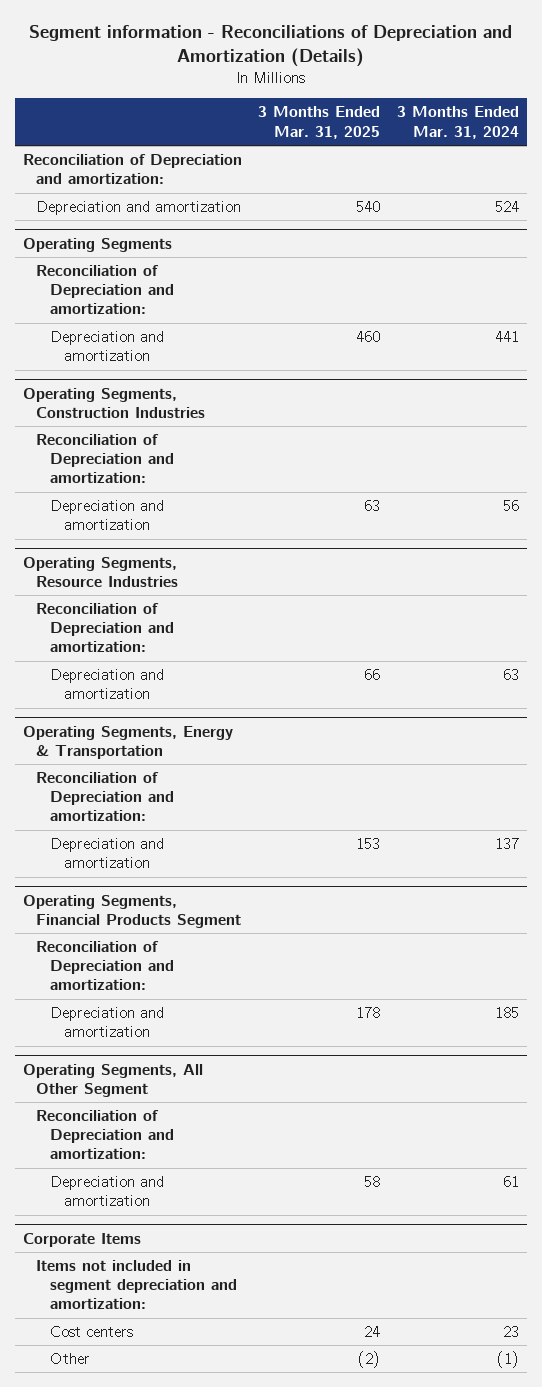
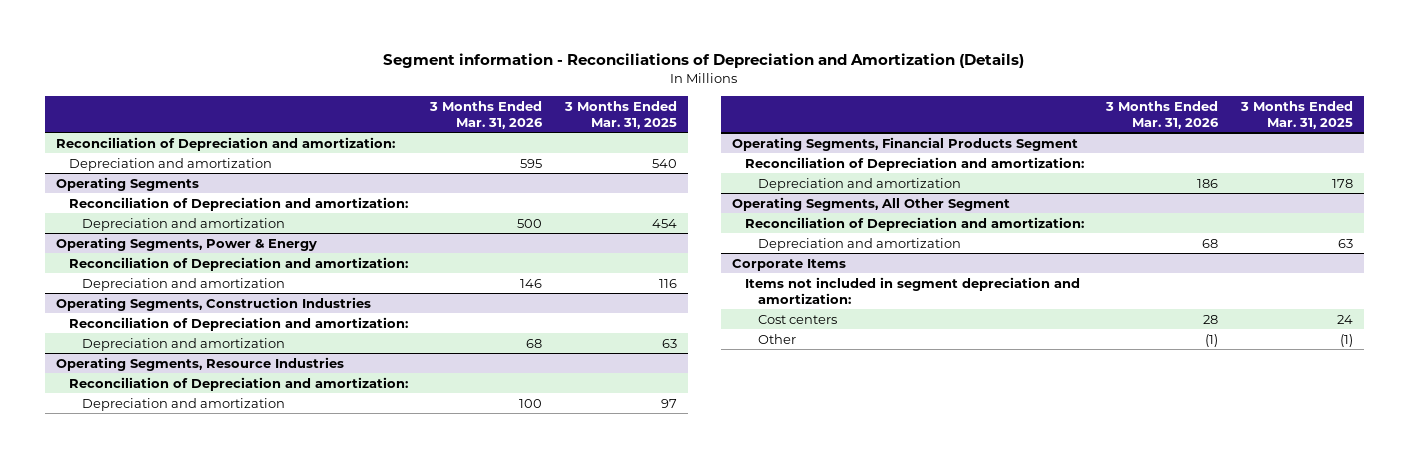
[396,106,519,139] 3 Months Ended Mar. 31, 2024 -> none
none -> [429,100,544,129] 3 Months Ended Mar. 31, 2026
[356,331,381,343] 460 -> [651,218,677,228] 454
none -> [56,236,318,251] Operating Segments, Power & Energy
none -> [68,256,408,271] Reconciliation of Depreciation and amortization:
none -> [81,277,285,291] Depreciation and amortization
[22,725,233,759] Operating Segments, Energy & Transportation -> none
[36,772,175,822] Reconciliation of Depreciation and amortization: -> none
[50,838,165,869] Depreciation and amortization -> none
[364,669,381,681] 66 -> [660,398,677,408] 97
[364,1176,381,1188] 58 -> [1337,238,1353,248] 63
[358,1351,381,1369] (2) -> [1339,333,1353,347] (1)

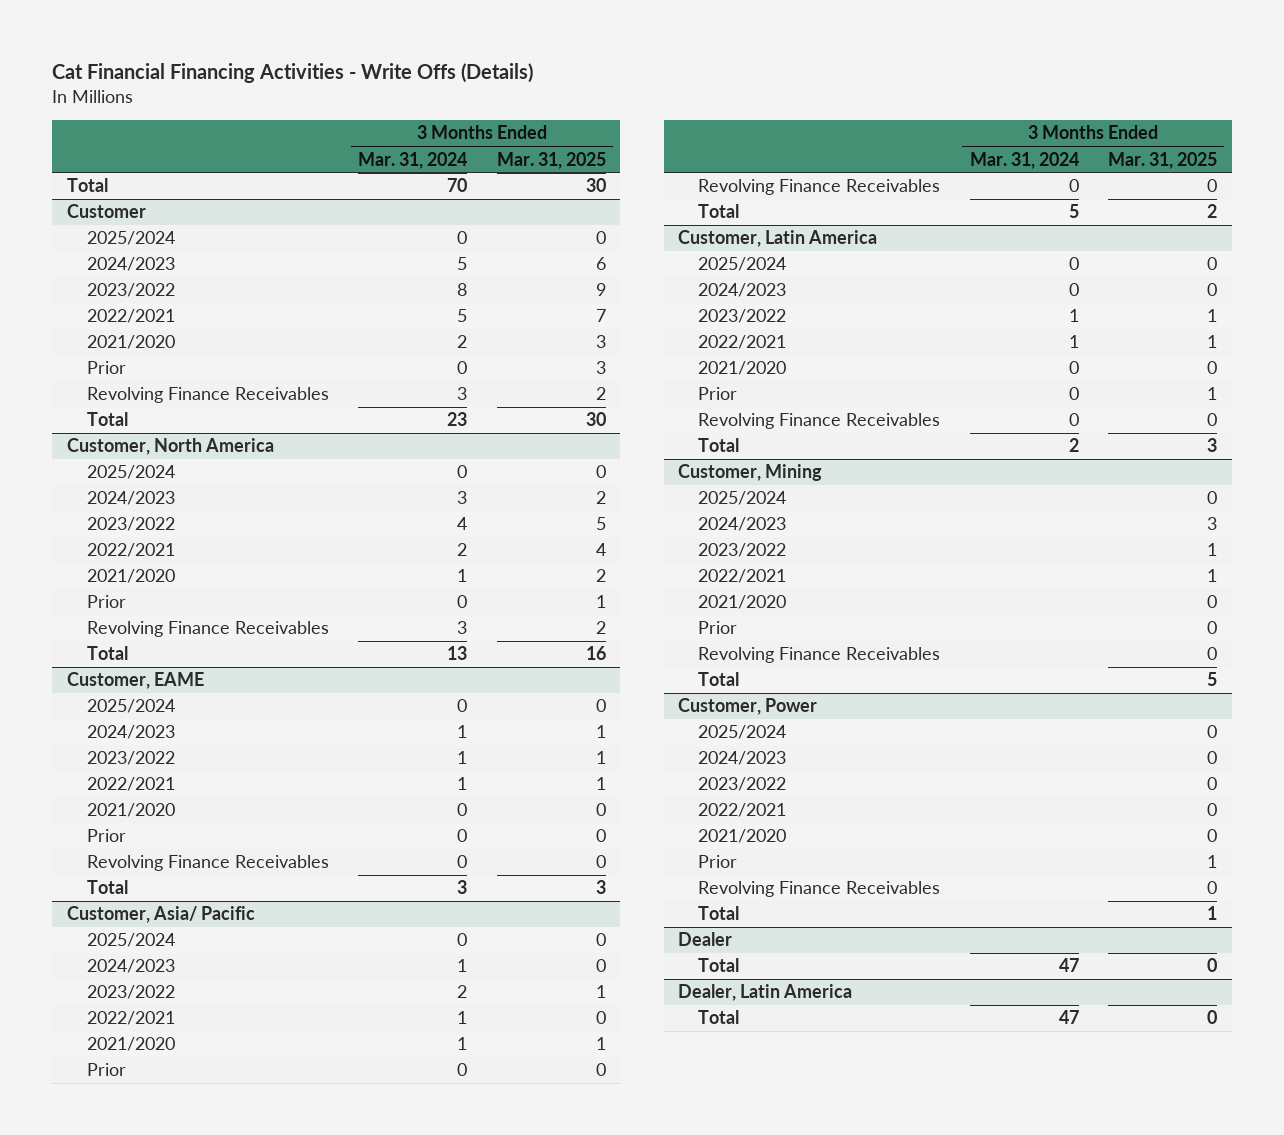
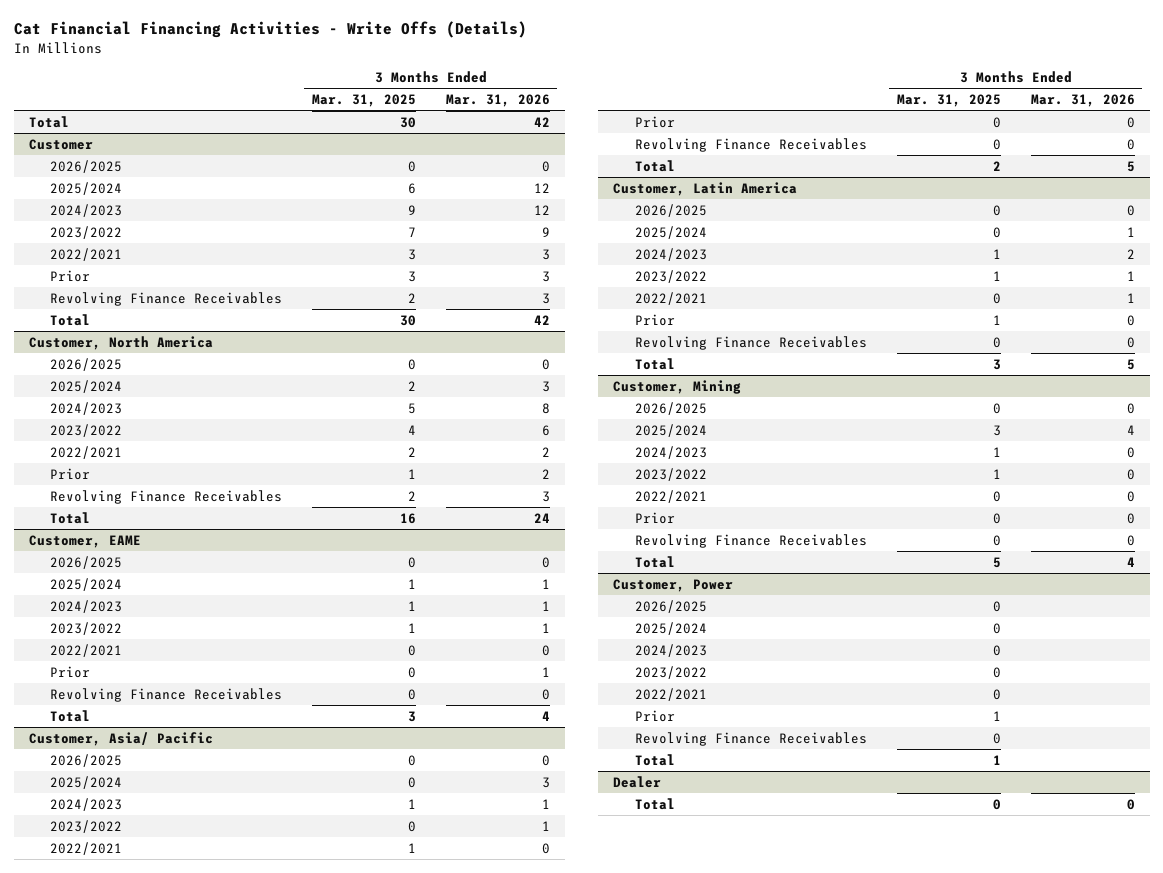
[358,151,468,169] Mar. 31, 2024 -> none
none -> [445,93,550,107] Mar. 31, 2026
[86,335,175,350] 2021/2020 -> none
none -> [49,159,122,173] 2026/2025
[595,231,606,245] 0 -> [407,182,416,194] 6
[595,257,606,271] 6 -> [407,204,416,215] 9
[595,283,606,297] 9 -> [407,226,416,237] 7
[595,309,606,323] 7 -> [407,248,416,260] 3
[86,569,175,584] 2021/2020 -> none
none -> [49,357,122,371] 2026/2025
[595,465,606,479] 0 -> [407,380,416,391] 2
[595,491,606,505] 2 -> [407,402,416,414] 5
[595,517,606,531] 5 -> [407,424,416,435] 4
[595,543,606,557] 4 -> [407,446,416,457] 2
none -> [49,555,122,569] 2026/2025
[595,699,606,713] 0 -> [407,578,416,589] 1
[86,803,175,818] 2021/2020 -> none
[595,777,606,791] 1 -> [407,644,416,656] 0
none -> [49,753,122,767] 2026/2025
[86,1037,175,1052] 2021/2020 -> none
[595,959,606,973] 0 -> [407,798,416,809] 1
[595,985,606,999] 1 -> [407,820,416,832] 0
[595,1011,606,1025] 0 -> [407,842,416,853] 1
none -> [634,203,707,217] 2026/2025
[1207,283,1218,297] 0 -> [992,248,1001,259] 1
[698,361,787,376] 2021/2020 -> none
[1207,335,1218,349] 1 -> [992,292,1001,304] 0
none -> [634,401,707,415] 2026/2025
[1207,491,1218,505] 0 -> [992,424,1001,436] 3
[1207,517,1218,531] 3 -> [992,446,1001,457] 1
[698,595,787,610] 2021/2020 -> none
[1207,569,1218,583] 1 -> [992,490,1001,502] 0
none -> [634,599,707,613] 2026/2025
[698,829,787,844] 2021/2020 -> none
[678,984,853,1002] Dealer, Latin America -> none
[698,1010,740,1025] Total -> none

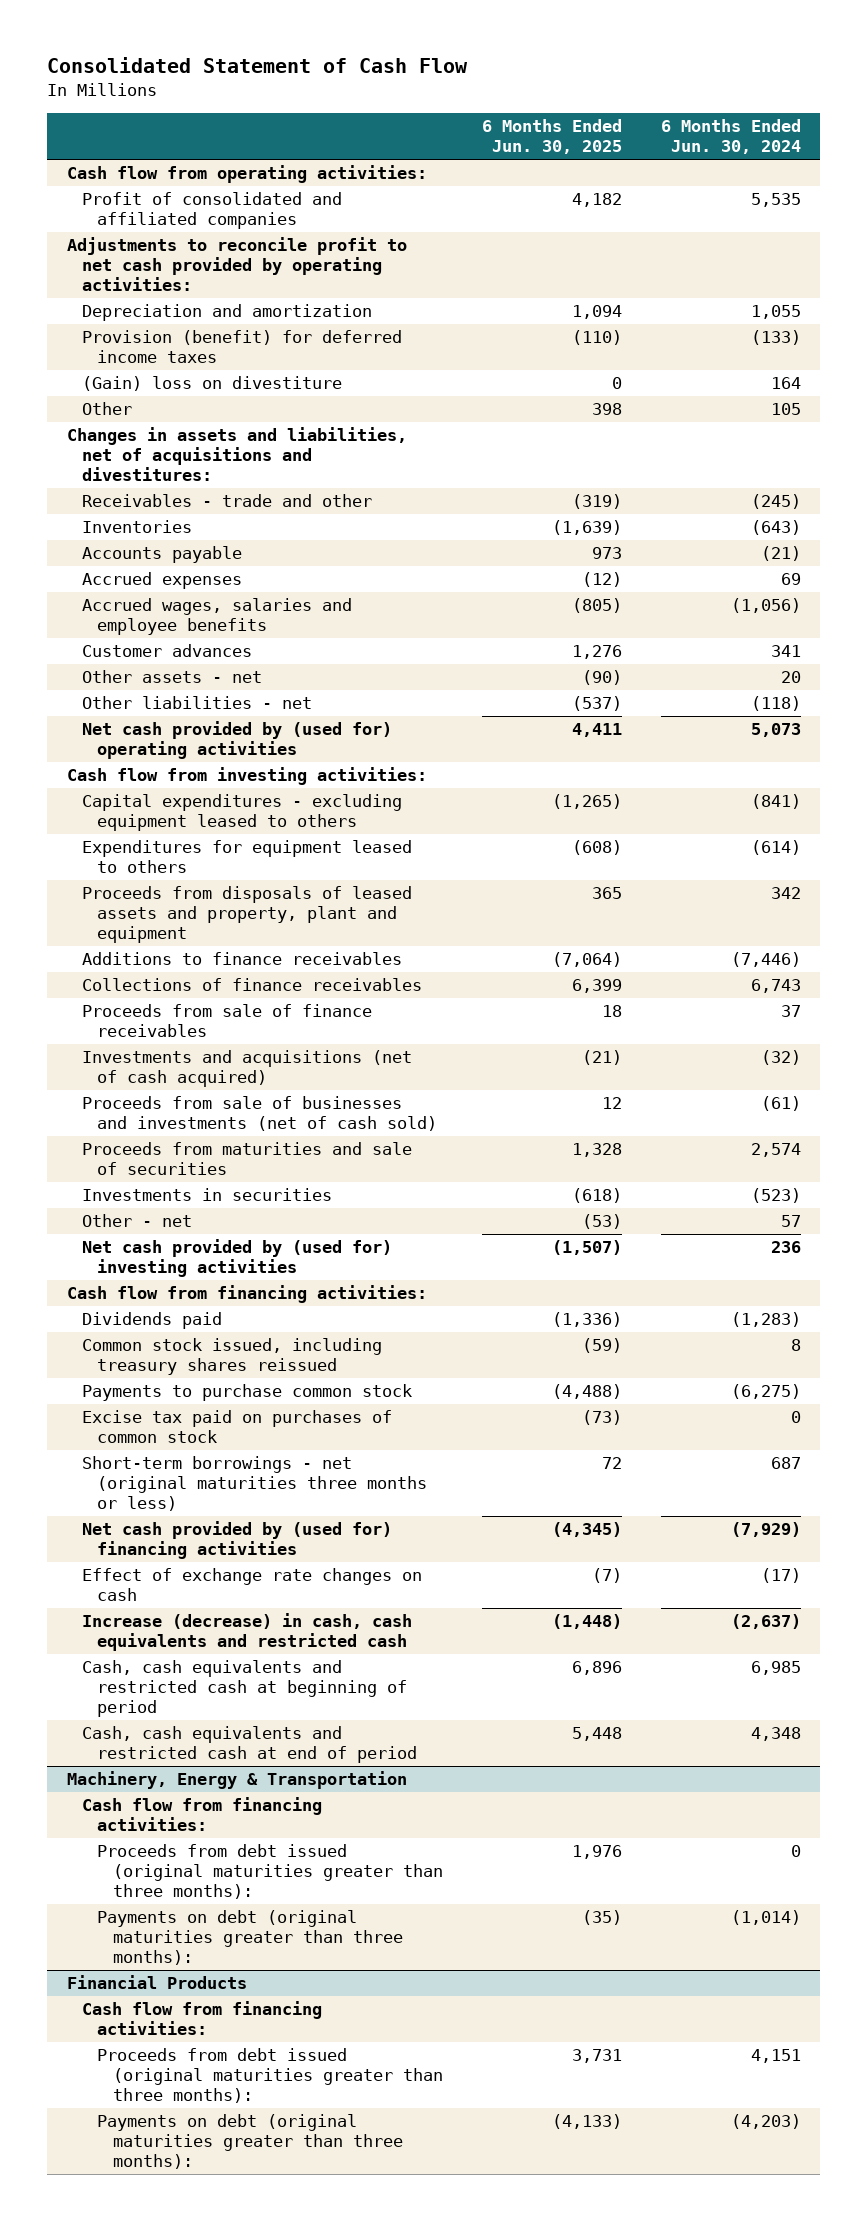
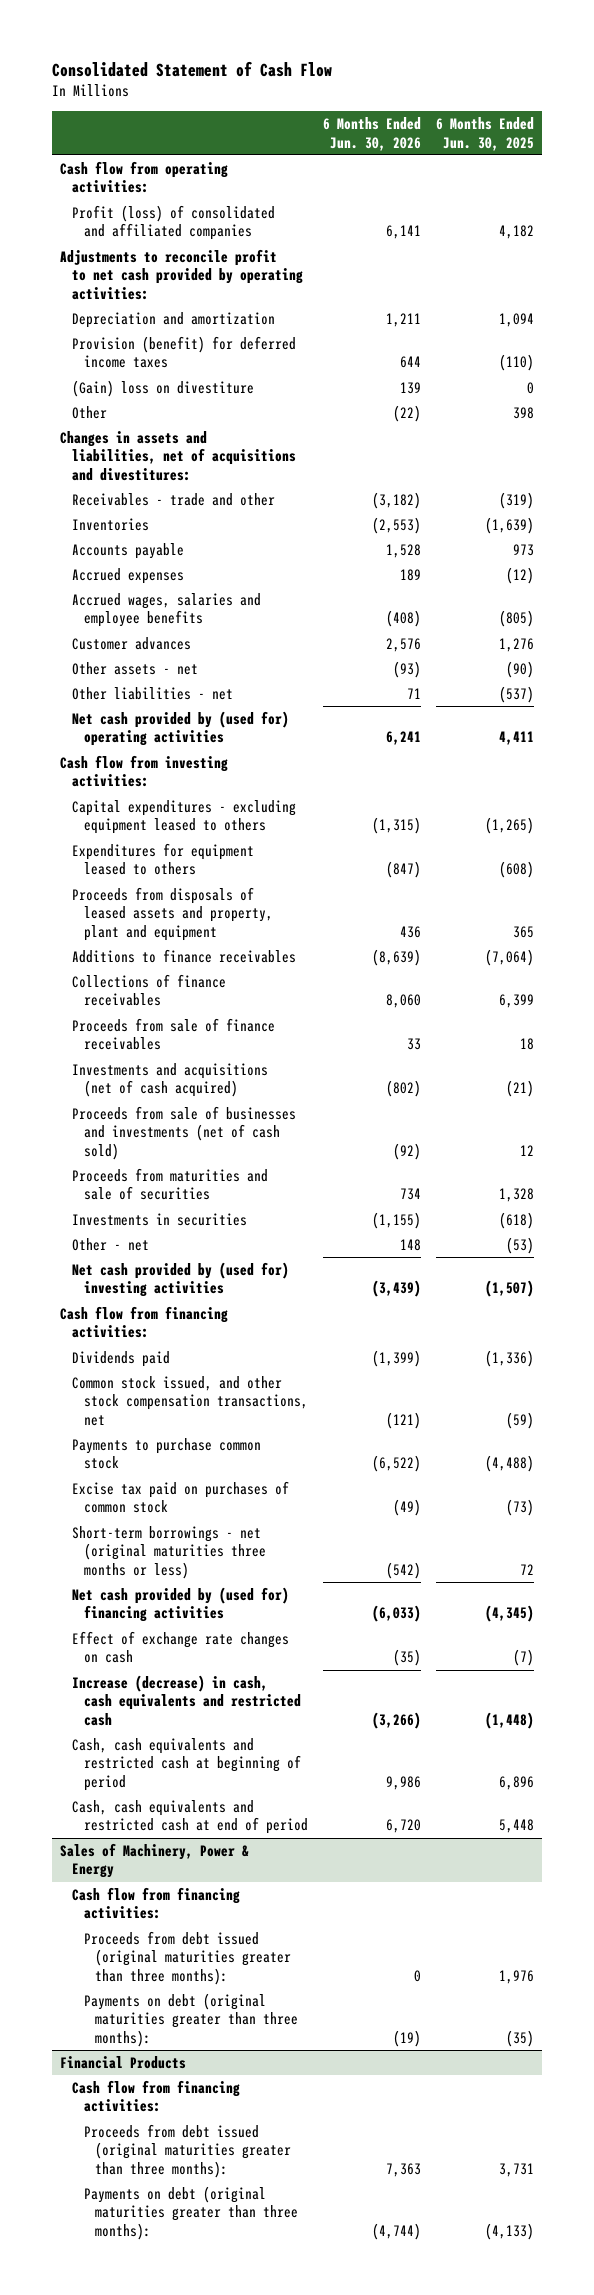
[660,119,801,155] 6 Months Ended Jun. 30, 2024 -> none
none -> [323,117,422,151] 6 Months Ended Jun. 30, 2026
[82,192,343,230] Profit of consolidated and affiliated companies -> [71,204,275,241] Profit (loss) of consolidated and affiliated companies
[82,1338,383,1376] Common stock issued, including treasury shares reissued -> [71,1375,308,1426] Common stock issued, and other stock compensation transactions, net
[66,1771,407,1790] Machinery, Energy & Transportation -> none
none -> [59,1842,249,1879] Sales of Machinery, Power & Energy

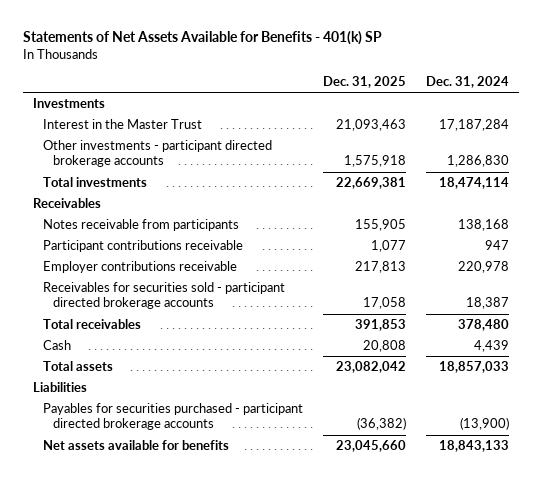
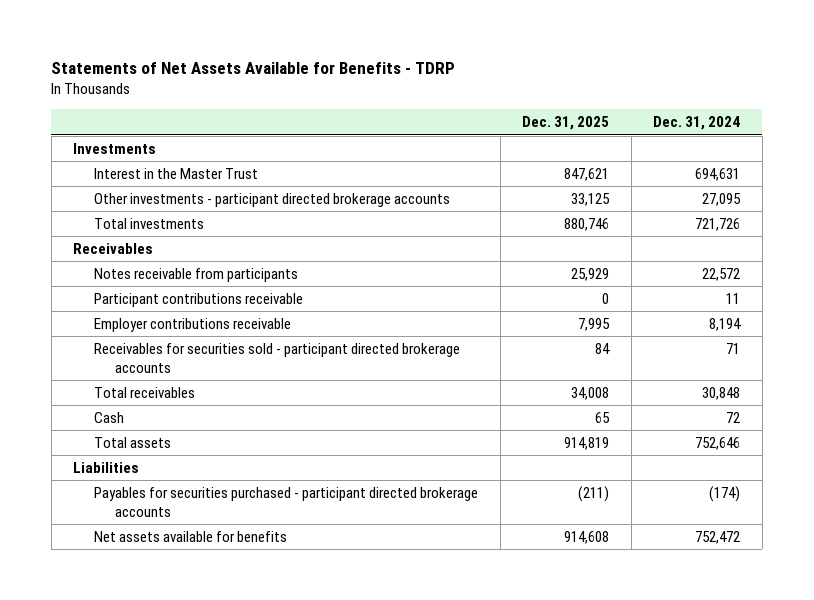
[22,31,382,46] Statements of Net Assets Available for Benefits - 401(k) SP -> [51,62,456,75] Statements of Net Assets Available for Benefits - TDRP
[335,119,406,132] 21,093,463 -> [564,167,610,181] 847,621
[438,119,509,132] 17,187,284 -> [695,167,741,181] 694,631
[343,155,406,168] 1,575,918 -> [571,192,611,206] 33,125
[446,155,509,168] 1,286,830 -> [702,192,742,206] 27,095
[335,177,406,190] 22,669,381 -> [564,217,610,231] 880,746
[438,177,509,190] 18,474,114 -> [695,217,741,231] 721,726
[354,219,406,232] 155,905 -> [571,267,610,281] 25,929
[457,219,509,232] 138,168 -> [702,267,741,281] 22,572
[370,240,406,253] 1,077 -> [602,292,610,304] 0
[484,240,509,251] 947 -> [726,292,741,304] 11
[354,261,406,274] 217,813 -> [578,317,611,331] 7,995
[457,261,509,274] 220,978 -> [709,317,742,331] 8,194
[362,297,406,310] 17,058 -> [595,342,611,354] 84
[465,297,509,310] 18,387 -> [726,342,741,354] 71
[354,319,406,332] 391,853 -> [571,386,610,400] 34,008
[457,319,509,332] 378,480 -> [702,386,741,400] 30,848
[362,340,406,353] 20,808 -> [595,411,611,423] 65
[473,340,509,353] 4,439 -> [726,411,741,423] 72
[335,361,406,374] 23,082,042 -> [564,436,610,450] 914,819
[438,361,509,374] 18,857,033 -> [695,436,741,450] 752,646
[356,417,406,431] (36,382) -> [578,485,610,502] (211)
[459,417,509,431] (13,900) -> [709,485,741,502] (174)
[335,440,406,453] 23,045,660 -> [564,530,610,544] 914,608
[438,440,509,453] 18,843,133 -> [695,530,741,544] 752,472

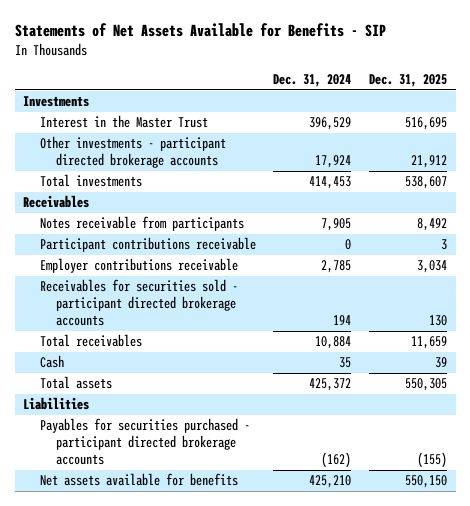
[51,62,456,75] Statements of Net Assets Available for Benefits - TDRP -> [14,23,386,38] Statements of Net Assets Available for Benefits - SIP
[564,167,610,181] 847,621 -> [404,117,447,131] 516,695
[695,167,741,181] 694,631 -> [309,117,352,131] 396,529
[571,192,611,206] 33,125 -> [410,155,447,169] 21,912
[702,192,742,206] 27,095 -> [315,155,352,169] 17,924
[564,217,610,231] 880,746 -> [404,176,447,190] 538,607
[695,217,741,231] 721,726 -> [309,176,352,190] 414,453
[571,267,610,281] 25,929 -> [416,218,447,232] 8,492
[702,267,741,281] 22,572 -> [321,218,352,232] 7,905
[602,292,610,304] 0 -> [440,239,447,251] 3
[726,292,741,304] 11 -> [345,239,352,251] 0
[578,317,611,331] 7,995 -> [416,260,447,274] 3,034
[709,317,742,331] 8,194 -> [321,260,352,274] 2,785
[595,342,611,354] 84 -> [428,315,447,327] 130
[726,342,741,354] 71 -> [333,315,352,326] 194
[571,386,610,400] 34,008 -> [410,336,447,350] 11,659
[702,386,741,400] 30,848 -> [315,336,352,350] 10,884
[595,411,611,423] 65 -> [434,357,447,369] 39
[726,411,741,423] 72 -> [339,357,352,369] 35
[564,436,610,450] 914,819 -> [404,378,447,392] 550,305
[695,436,741,450] 752,646 -> [309,378,352,392] 425,372
[578,485,610,502] (211) -> [416,452,447,469] (155)
[709,485,741,502] (174) -> [321,452,352,469] (162)
[564,530,610,544] 914,608 -> [404,475,447,489] 550,150
[695,530,741,544] 752,472 -> [309,475,352,489] 425,210

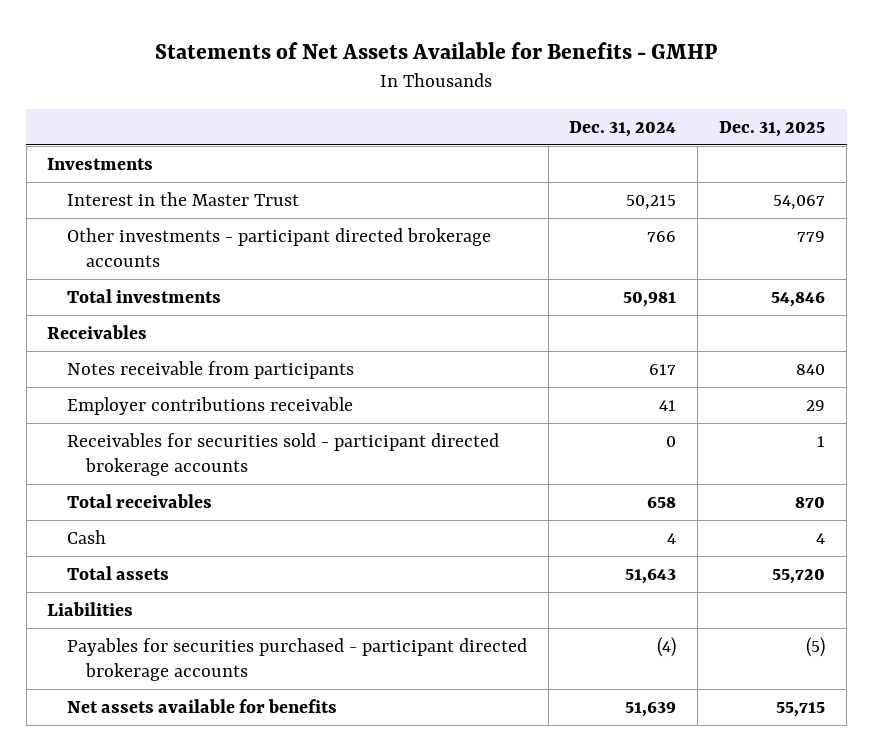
[14,23,386,38] Statements of Net Assets Available for Benefits - SIP -> [155,41,718,59] Statements of Net Assets Available for Benefits - GMHP
[309,117,352,131] 396,529 -> [626,195,677,211] 50,215
[404,117,447,131] 516,695 -> [773,195,826,211] 54,067
[315,155,352,169] 17,924 -> [647,231,677,243] 766
[410,155,447,169] 21,912 -> [797,231,826,243] 779
[309,176,352,190] 414,453 -> [623,292,677,308] 50,981
[404,176,447,190] 538,607 -> [771,292,826,308] 54,846
[39,237,256,253] Participant contributions receivable -> none
[321,218,352,232] 7,905 -> [649,364,677,376] 617
[416,218,447,232] 8,492 -> [796,364,826,376] 840
[321,260,352,274] 2,785 -> [659,400,677,412] 41
[416,260,447,274] 3,034 -> [806,400,826,412] 29
[333,315,352,326] 194 -> [666,436,677,448] 0
[428,315,447,327] 130 -> [817,436,826,448] 1
[315,336,352,350] 10,884 -> [647,497,677,509] 658
[410,336,447,350] 11,659 -> [795,497,826,509] 870
[339,357,352,369] 35 -> [667,533,677,545] 4
[434,357,447,369] 39 -> [816,533,826,545] 4
[309,378,352,392] 425,372 -> [625,569,677,585] 51,643
[404,378,447,392] 550,305 -> [772,569,826,585] 55,720
[321,452,352,469] (162) -> [657,637,677,658] (4)
[416,452,447,469] (155) -> [806,637,826,658] (5)
[309,475,352,489] 425,210 -> [625,702,677,718] 51,639
[404,475,447,489] 550,150 -> [776,702,826,718] 55,715

